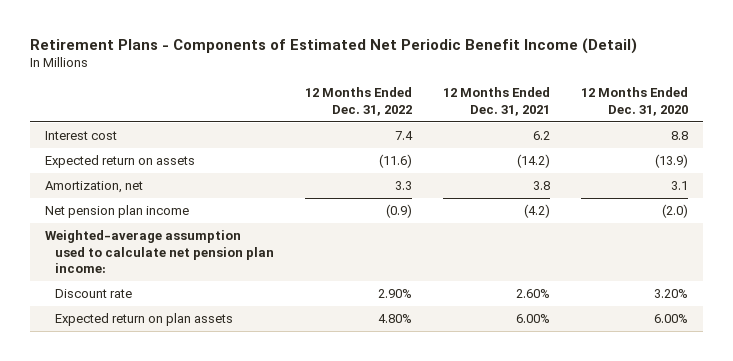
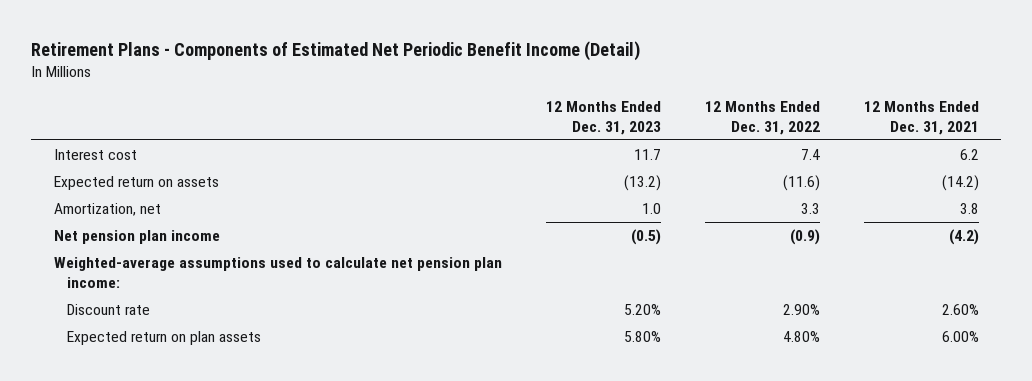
[580,87,688,117] 12 Months Ended Dec. 31, 2020 -> none
none -> [545,100,661,135] 12 Months Ended Dec. 31, 2023
[45,229,275,274] Weighted-average assumption used to calculate net pension plan income: -> [53,256,502,289] Weighted-average assumptions used to calculate net pension plan income:

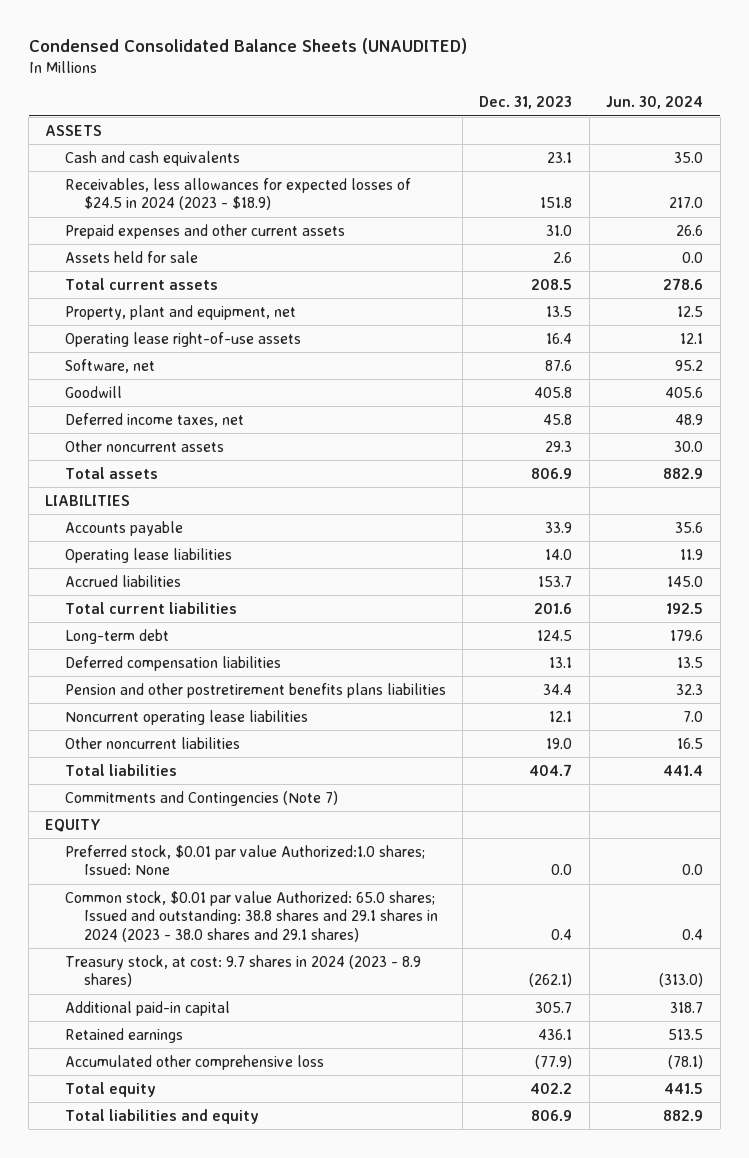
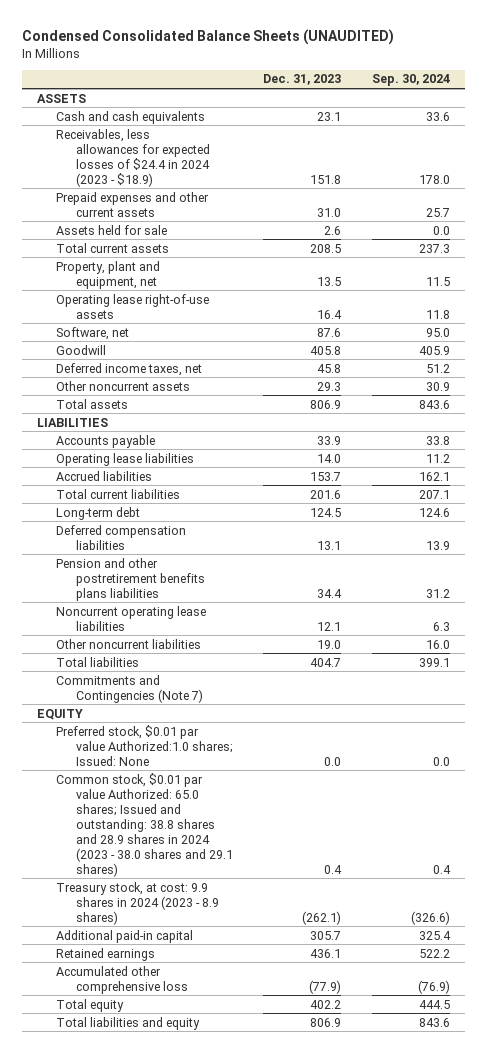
[606,96,704,110] Jun. 30, 2024 -> none
none -> [371,74,450,87] Sep. 30, 2024
[64,177,411,211] Receivables, less allowances for expected losses of $24.5 in 2024 (2023 - $18.9) -> [56,128,210,187] Receivables, less allowances for expected losses of $24.4 in 2024 (2023 - $18.9)
[64,890,439,942] Common stock, $0.01 par value Authorized: 65.0 shares; Issued and outstanding: 38.8 shares and 29.1 shares in 2024 (2023 - 38.0 shares and 29.1 shares) -> [56,772,233,877] Common stock, $0.01 par value Authorized: 65.0 shares; Issued and outstanding: 38.8 shares and 28.9 shares in 2024 (2023 - 38.0 shares and 29.1 shares)
[64,954,421,988] Treasury stock, at cost: 9.7 shares in 2024 (2023 - 8.9 shares) -> [56,881,219,925] Treasury stock, at cost: 9.9 shares in 2024 (2023 - 8.9 shares)

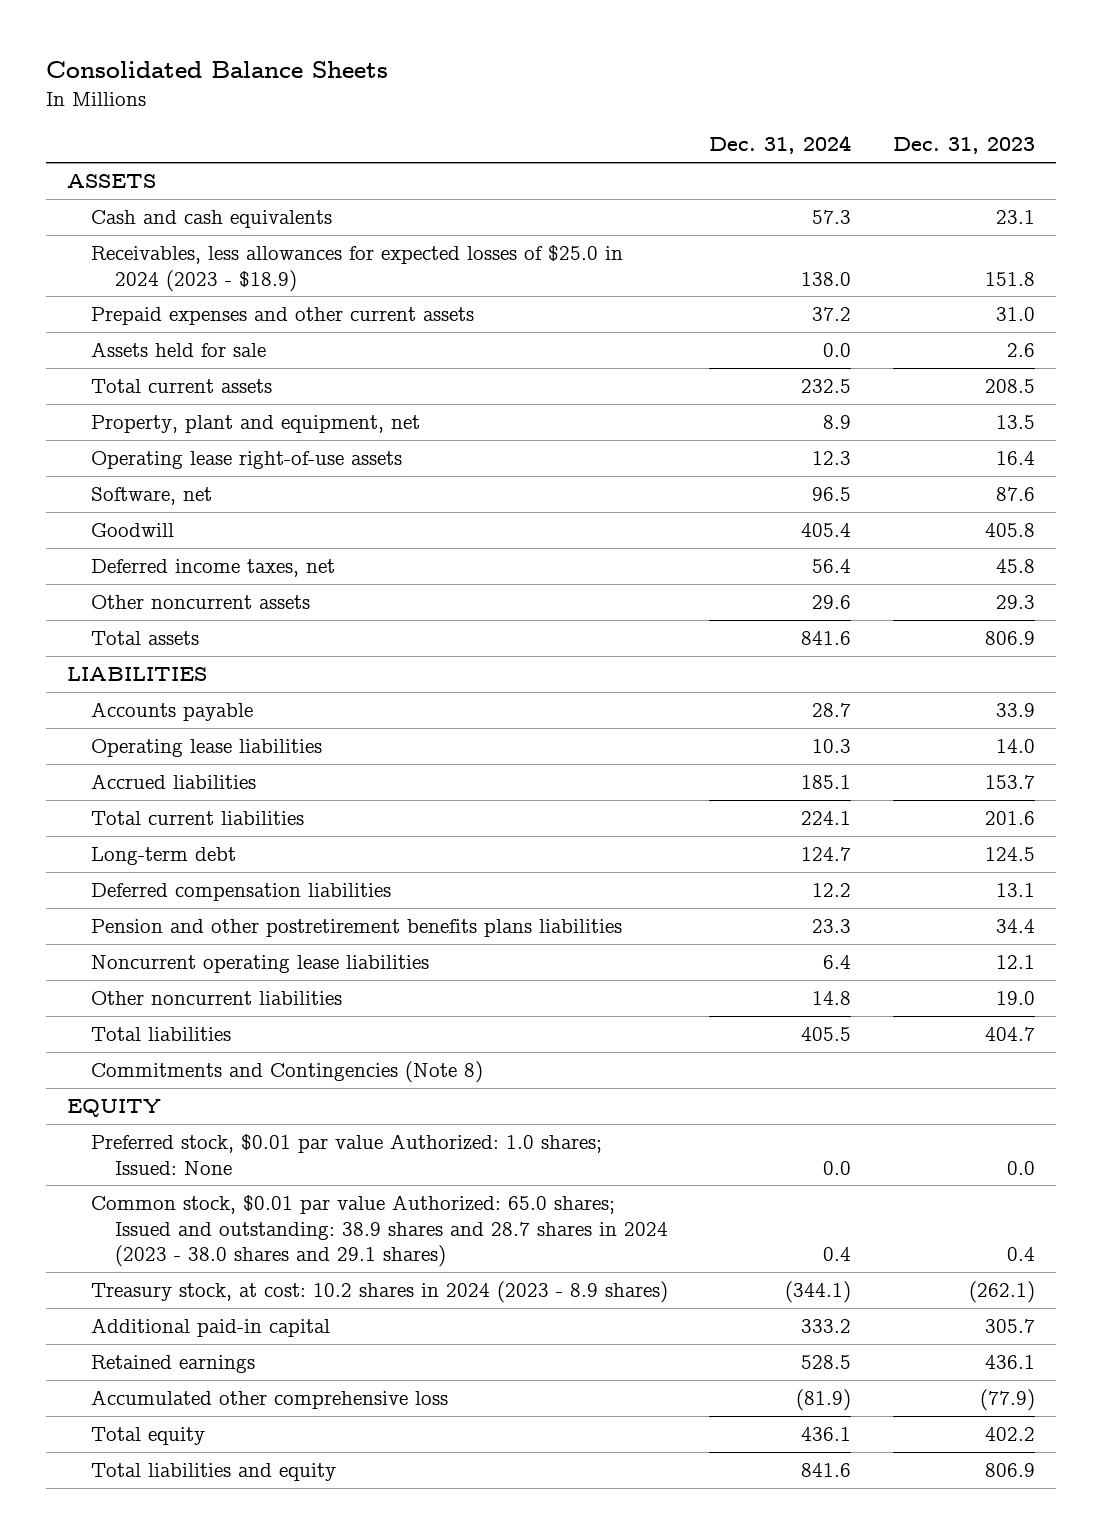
[21,28,394,45] Condensed Consolidated Balance Sheets (UNAUDITED) -> [45,60,388,78] Consolidated Balance Sheets
[371,74,450,87] Sep. 30, 2024 -> none
none -> [709,135,852,155] Dec. 31, 2024
[56,128,210,187] Receivables, less allowances for expected losses of $24.4 in 2024 (2023 - $18.9) -> [90,245,623,292] Receivables, less allowances for expected losses of $25.0 in 2024 (2023 - $18.9)
[56,674,203,703] Commitments and Contingencies (Note 7) -> [90,1061,483,1084] Commitments and Contingencies (Note 8)
[56,724,233,766] Preferred stock, $0.01 par value Authorized:1.0 shares; Issued: None -> [90,1134,602,1175] Preferred stock, $0.01 par value Authorized: 1.0 shares; Issued: None
[56,772,233,877] Common stock, $0.01 par value Authorized: 65.0 shares; Issued and outstanding: 38.8 shares and 28.9 shares in 2024 (2023 - 38.0 shares and 29.1 shares) -> [90,1195,668,1268] Common stock, $0.01 par value Authorized: 65.0 shares; Issued and outstanding: 38.9 shares and 28.7 shares in 2024 (2023 - 38.0 shares and 29.1 shares)
[56,881,219,925] Treasury stock, at cost: 9.9 shares in 2024 (2023 - 8.9 shares) -> [90,1281,668,1304] Treasury stock, at cost: 10.2 shares in 2024 (2023 - 8.9 shares)

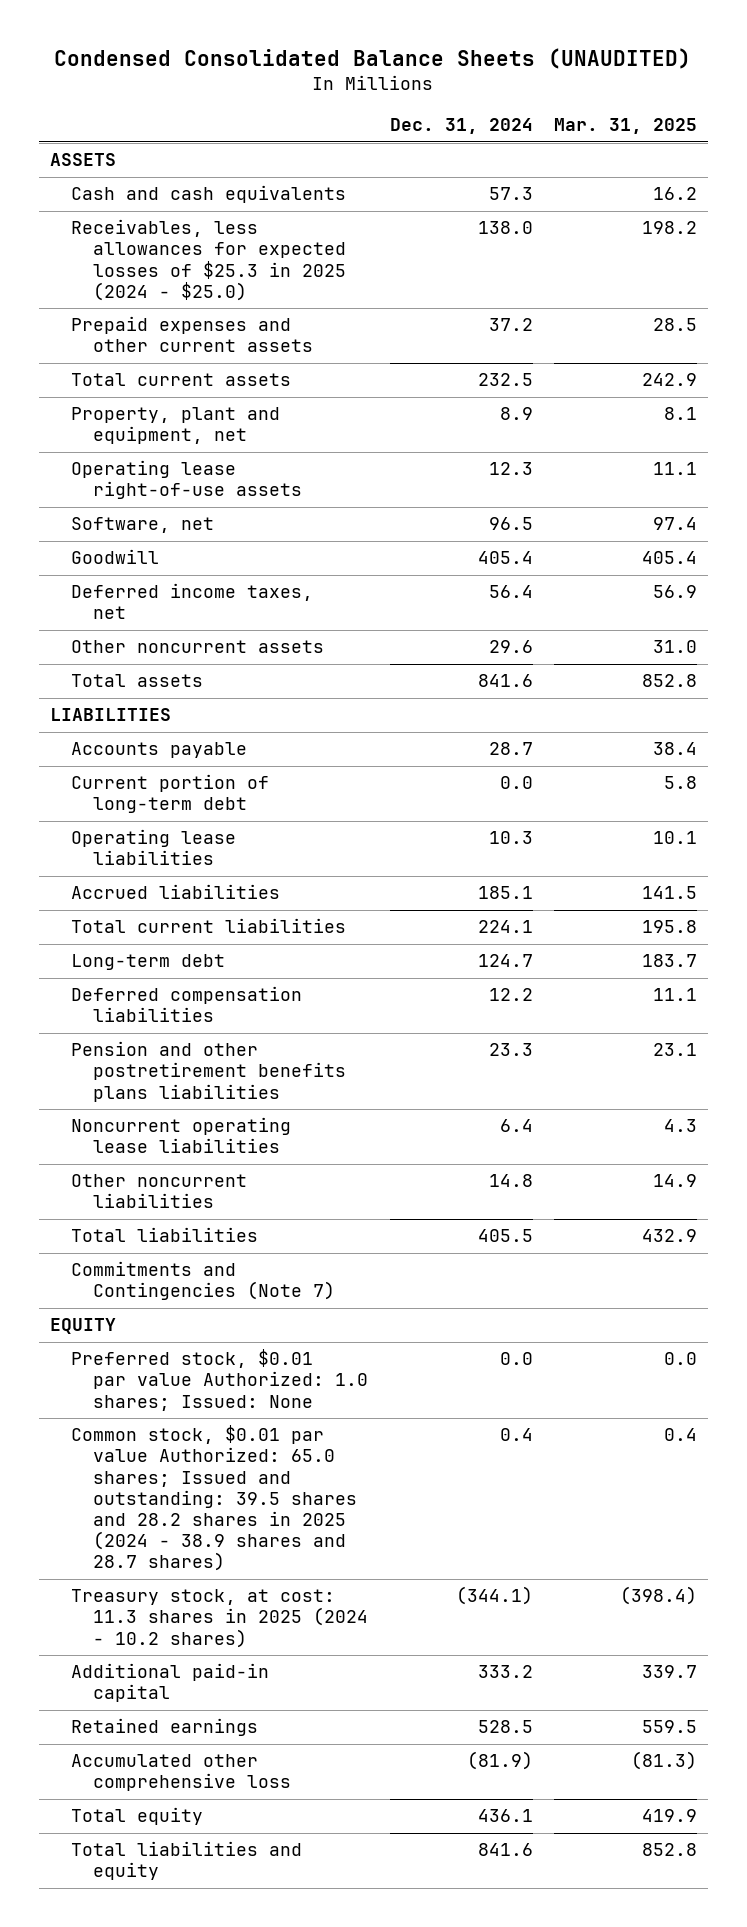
[45,60,388,78] Consolidated Balance Sheets -> [54,48,692,70] Condensed Consolidated Balance Sheets (UNAUDITED)
[892,137,1035,155] Dec. 31, 2023 -> none
none -> [554,118,698,135] Mar. 31, 2025
[90,245,623,292] Receivables, less allowances for expected losses of $25.0 in 2024 (2023 - $18.9) -> [71,219,347,301] Receivables, less allowances for expected losses of $25.3 in 2025 (2024 - $25.0)
[90,342,266,358] Assets held for sale -> none
none -> [71,774,270,814] Current portion of long-term debt
[90,1061,483,1084] Commitments and Contingencies (Note 8) -> [71,1261,336,1301] Commitments and Contingencies (Note 7)
[90,1195,668,1268] Common stock, $0.01 par value Authorized: 65.0 shares; Issued and outstanding: 38.9 shares and 28.7 shares in 2024 (2023 - 38.0 shares and 29.1 shares) -> [71,1425,358,1572] Common stock, $0.01 par value Authorized: 65.0 shares; Issued and outstanding: 39.5 shares and 28.2 shares in 2025 (2024 - 38.9 shares and 28.7 shares)
[90,1281,668,1304] Treasury stock, at cost: 10.2 shares in 2024 (2023 - 8.9 shares) -> [71,1589,369,1648] Treasury stock, at cost: 11.3 shares in 2025 (2024 - 10.2 shares)

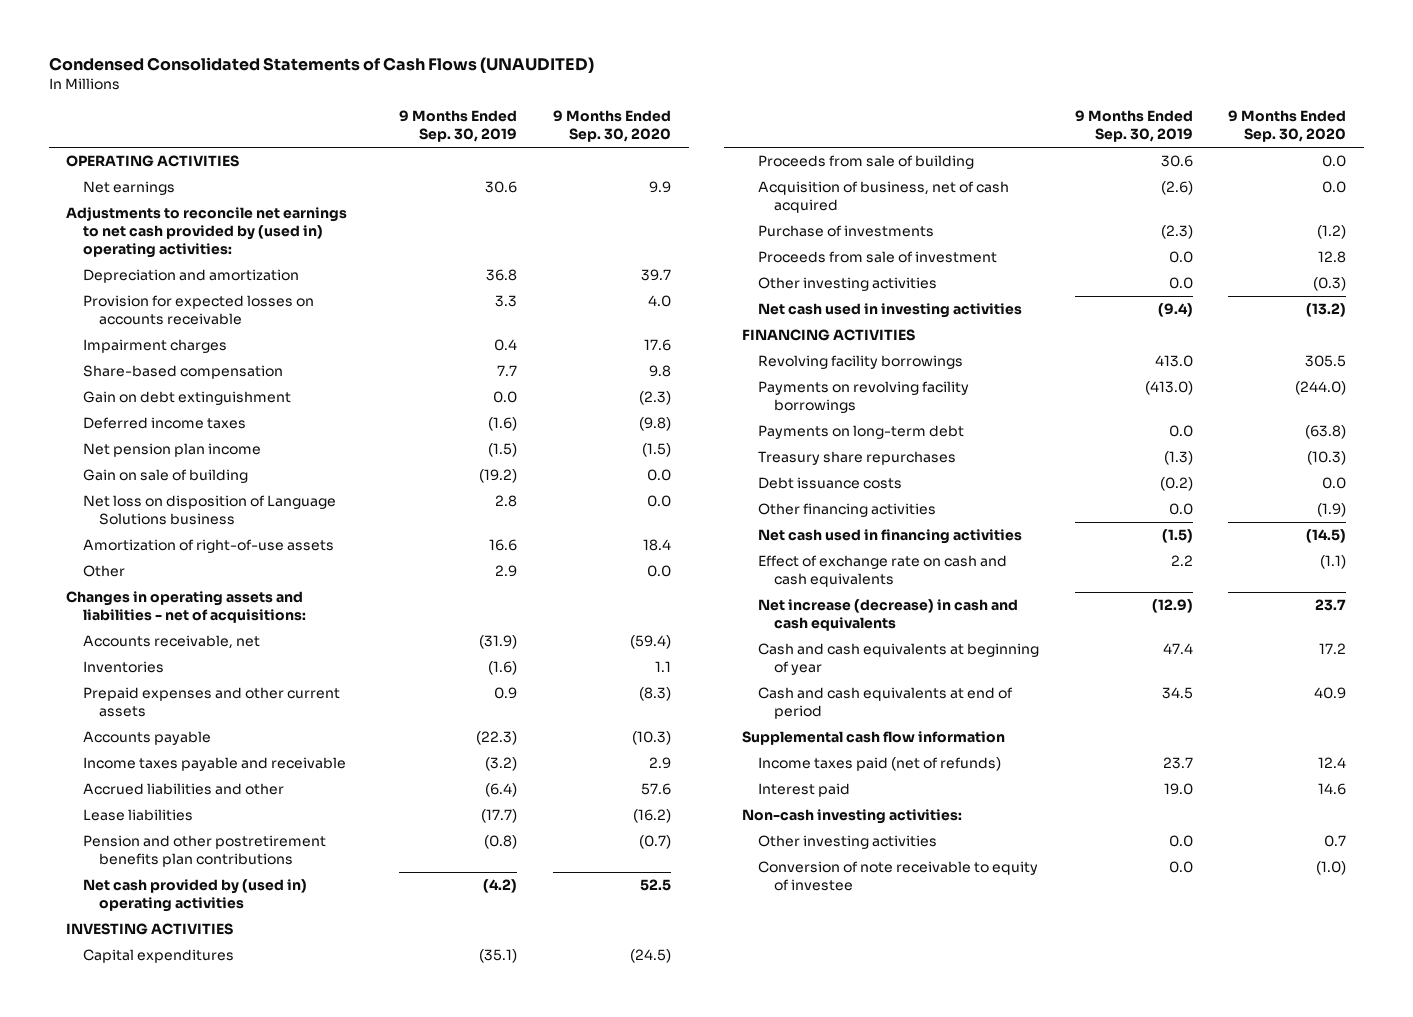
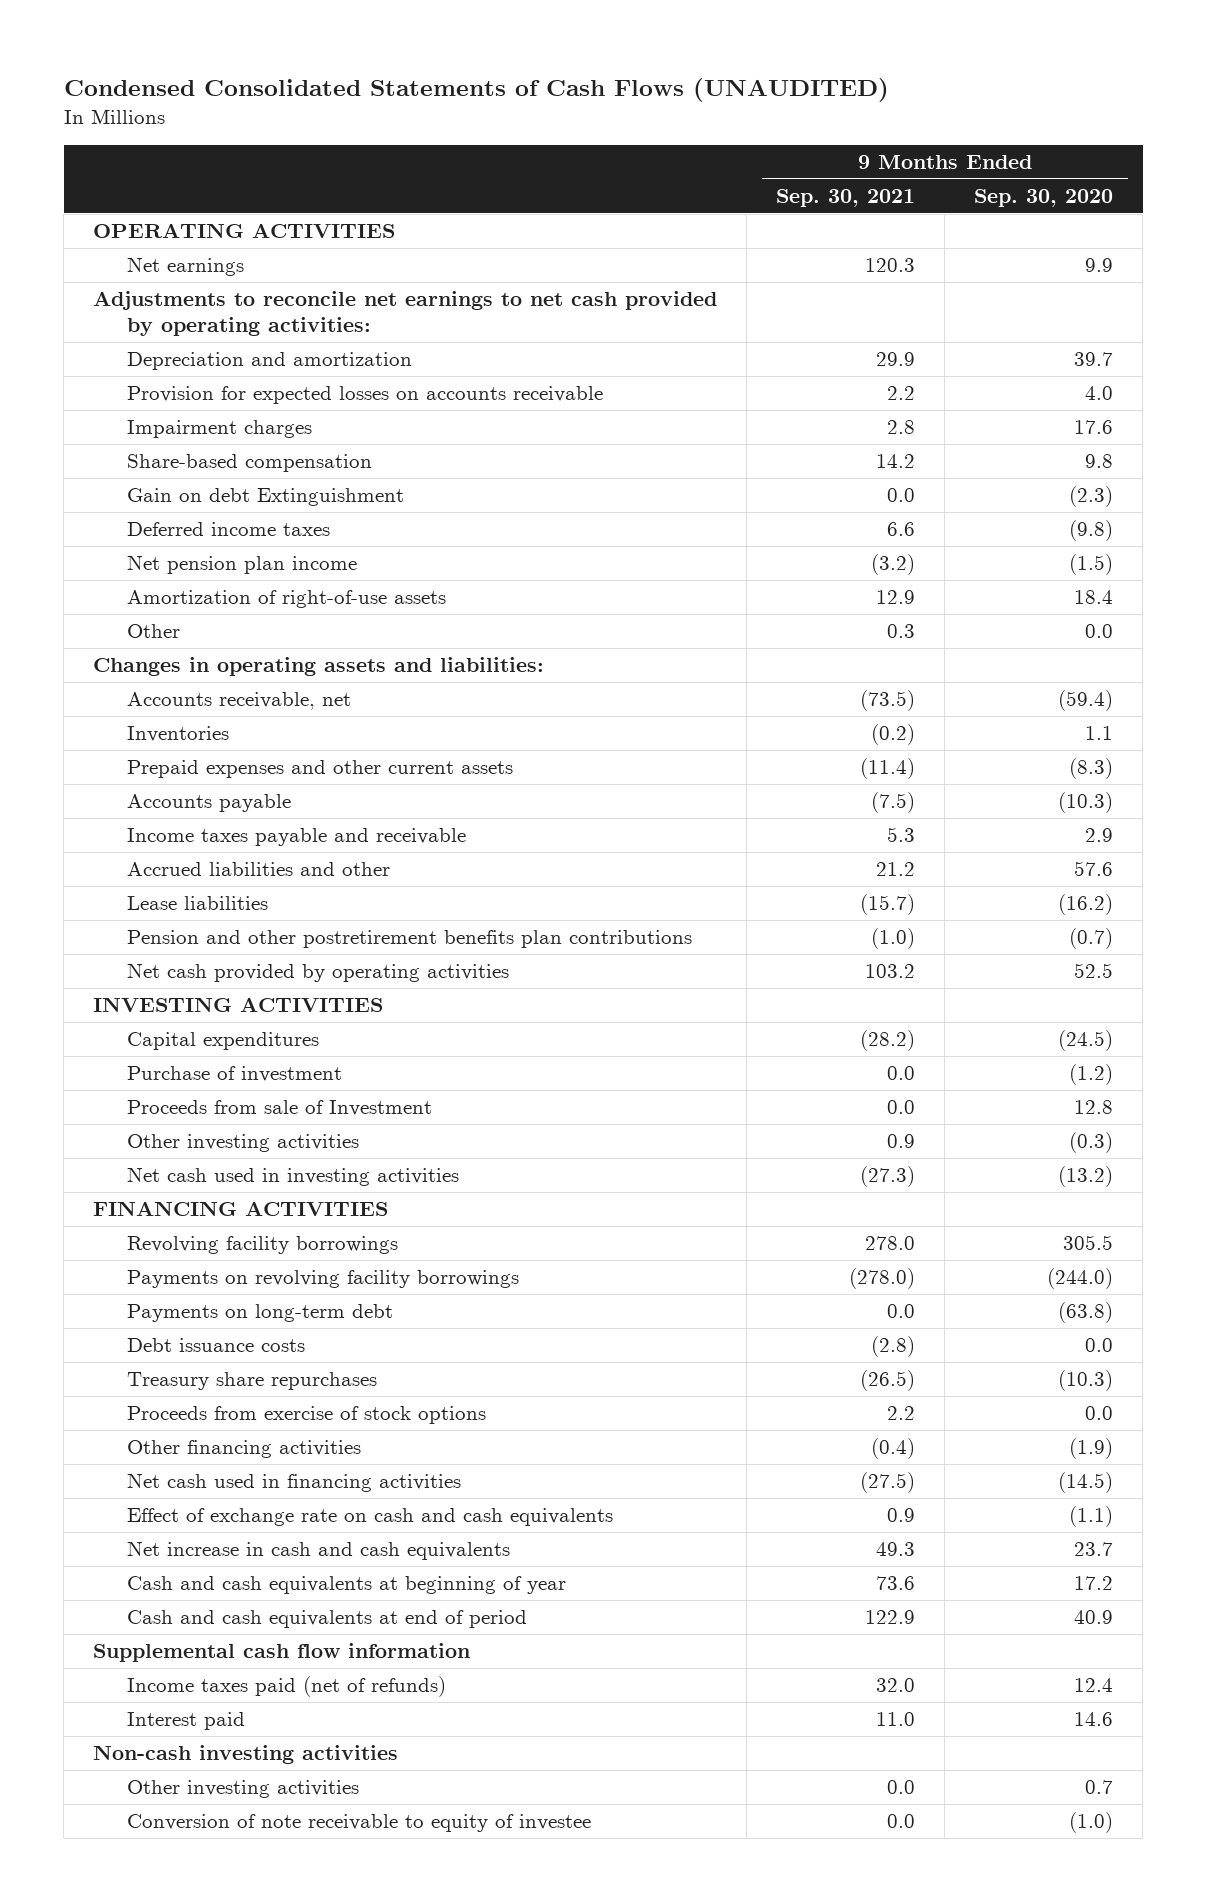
[399,110,518,143] 9 Months Ended Sep. 30, 2019 -> none
none -> [776,188,916,207] Sep. 30, 2021
[66,207,348,259] Adjustments to reconcile net earnings to net cash provided by (used in) operating activities: -> [93,291,718,336] Adjustments to reconcile net earnings to net cash provided by operating activities:
[82,391,291,406] Gain on debt extinguishment -> [126,488,404,507] Gain on debt Extinguishment
[82,469,248,484] Gain on sale of building -> none
[82,495,336,526] Net loss on disposition of Language Solutions business -> none
[66,591,306,624] Changes in operating assets and liabilities - net of acquisitions: -> [93,657,545,677] Changes in operating assets and liabilities:
[82,879,307,913] Net cash provided by (used in) operating activities -> [126,963,509,983] Net cash provided by operating activities
[757,155,974,170] Proceeds from sale of building -> none
[757,181,1009,214] Acquisition of business, net of cash acquired -> none
[757,225,934,238] Purchase of investments -> [126,1066,342,1083] Purchase of investment
[757,251,997,264] Proceeds from sale of investment -> [126,1100,432,1117] Proceeds from sale of Investment
[757,451,956,466] Treasury share repurchases -> [126,1372,377,1391] Treasury share repurchases
none -> [126,1406,486,1425] Proceeds from exercise of stock options
[757,599,1018,632] Net increase (decrease) in cash and cash equivalents -> [126,1541,510,1561] Net increase in cash and cash equivalents
[741,809,962,825] Non-cash investing activities: -> [93,1745,399,1765] Non-cash investing activities

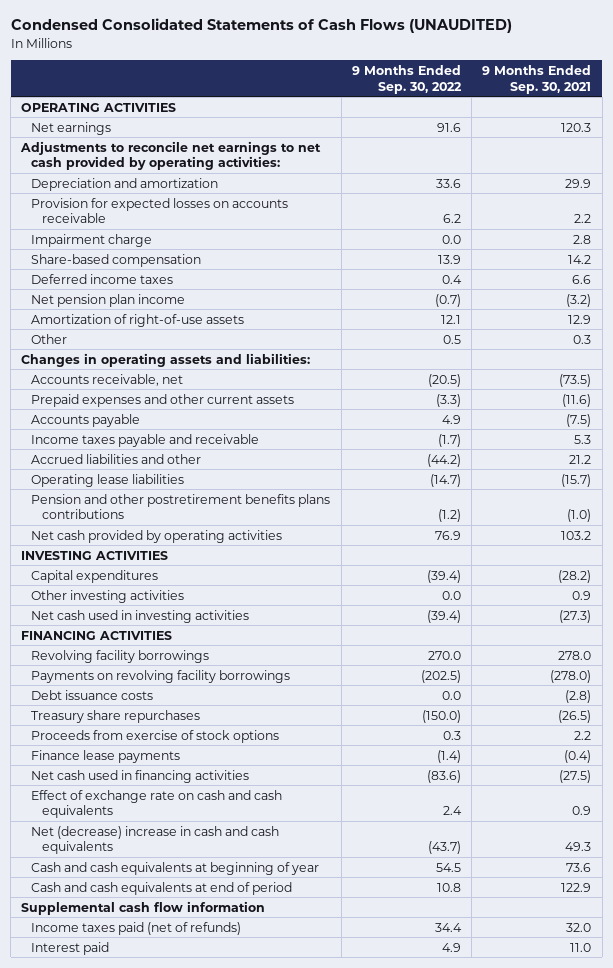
[974,188,1114,207] Sep. 30, 2020 -> none
none -> [351,64,462,94] 9 Months Ended Sep. 30, 2022
[126,420,312,439] Impairment charges -> [31,233,153,247] Impairment charge
[126,488,404,507] Gain on debt Extinguishment -> none
[126,726,229,743] Inventories -> none
[860,758,916,780] (11.4) -> [562,393,592,407] (11.6)
[126,896,268,911] Lease liabilities -> [31,473,185,487] Operating lease liabilities
[126,930,692,949] Pension and other postretirement benefits plan contributions -> [31,493,331,520] Pension and other postretirement benefits plans contributions
[126,1066,342,1083] Purchase of investment -> none
[126,1100,432,1117] Proceeds from sale of Investment -> none
[126,1304,393,1323] Payments on long-term debt -> none
[126,1440,361,1459] Other financing activities -> none
none -> [31,749,181,763] Finance lease payments
[126,1541,510,1561] Net increase in cash and cash equivalents -> [31,825,280,855] Net (decrease) increase in cash and cash equivalents
[93,1745,399,1765] Non-cash investing activities -> none
[126,1780,359,1799] Other investing activities -> none
[126,1814,591,1833] Conversion of note receivable to equity of investee -> none

